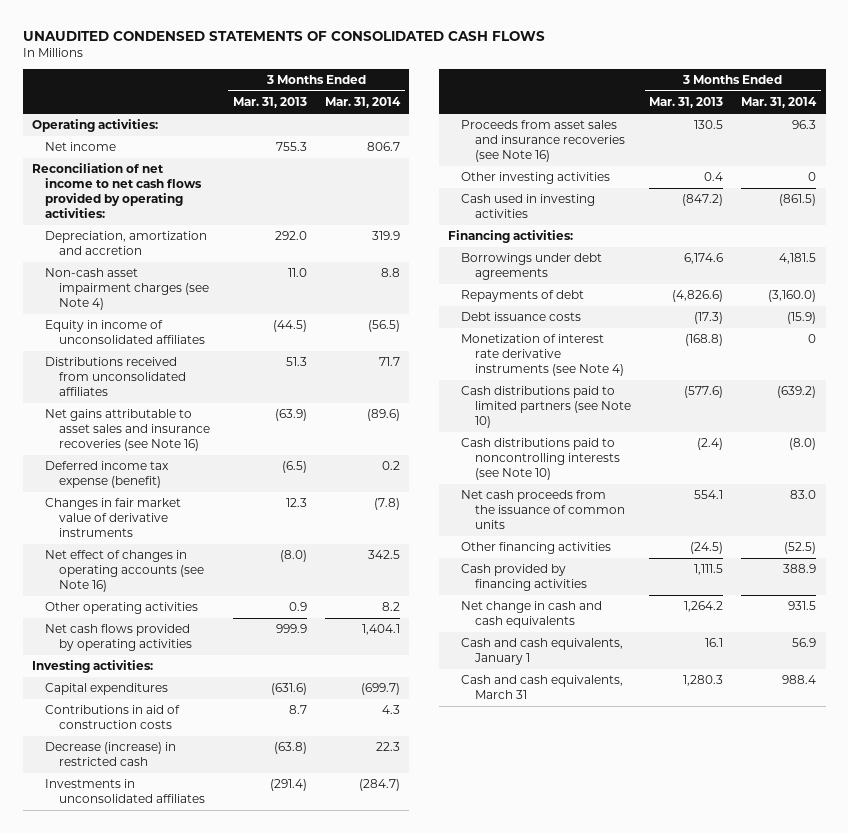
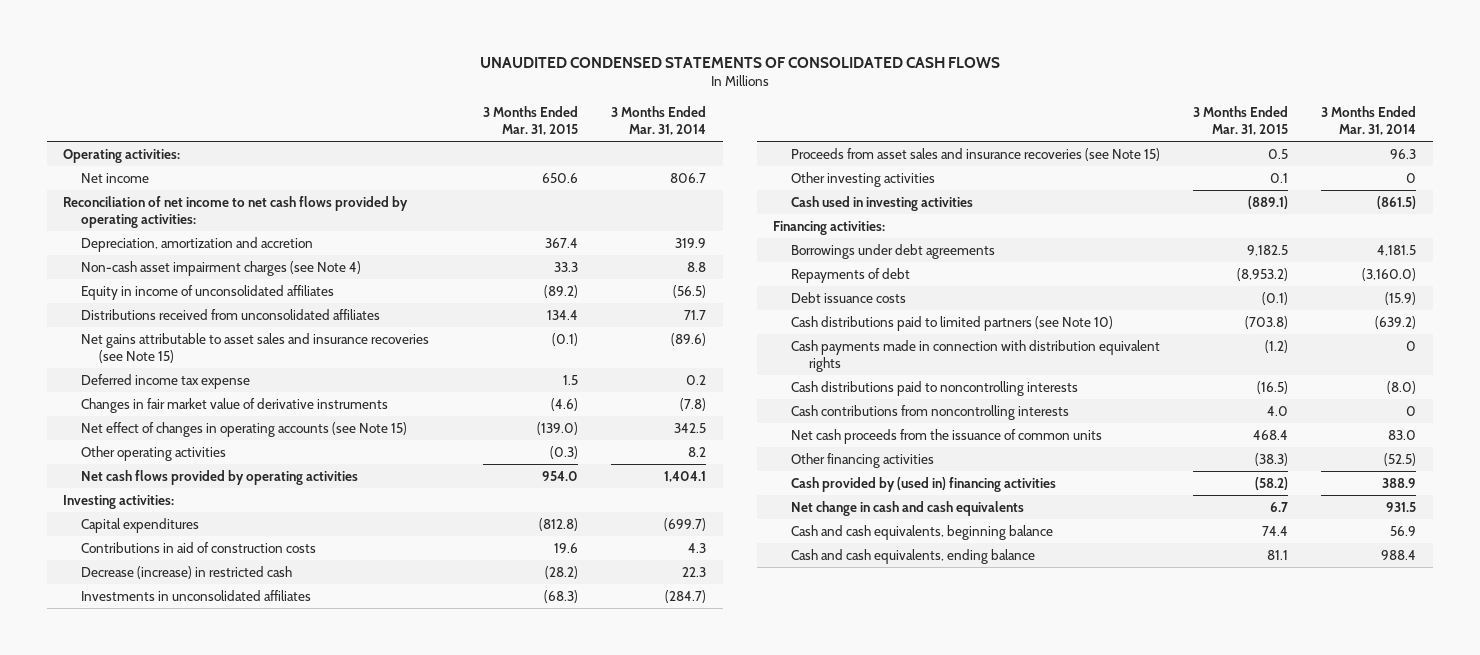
[232,97,307,109] Mar. 31, 2013 -> none
none -> [483,105,579,136] 3 Months Ended Mar. 31, 2015
[45,409,210,452] Net gains attributable to asset sales and insurance recoveries (see Note 16) -> [81,332,430,364] Net gains attributable to asset sales and insurance recoveries (see Note 15)
[45,461,170,489] Deferred income tax expense (benefit) -> [81,373,251,389] Deferred income tax expense
[45,550,204,593] Net effect of changes in operating accounts (see Note 16) -> [81,421,408,437] Net effect of changes in operating accounts (see Note 15)
[461,120,625,163] Proceeds from asset sales and insurance recoveries (see Note 16) -> [791,147,1161,161] Proceeds from asset sales and insurance recoveries (see Note 15)
[461,334,624,377] Monetization of interest rate derivative instruments (see Note 4) -> none
none -> [791,339,1161,373] Cash payments made in connection with distribution equivalent rights
[461,438,620,481] Cash distributions paid to noncontrolling interests (see Note 10) -> [791,380,1079,396] Cash distributions paid to noncontrolling interests
none -> [791,404,1070,420] Cash contributions from noncontrolling interests
[461,564,587,592] Cash provided by financing activities -> [791,476,1057,492] Cash provided by (used in) financing activities
[461,638,624,666] Cash and cash equivalents, January 1 -> [791,524,1054,540] Cash and cash equivalents, beginning balance
[461,675,624,700] Cash and cash equivalents, March 31 -> [791,548,1036,564] Cash and cash equivalents, ending balance

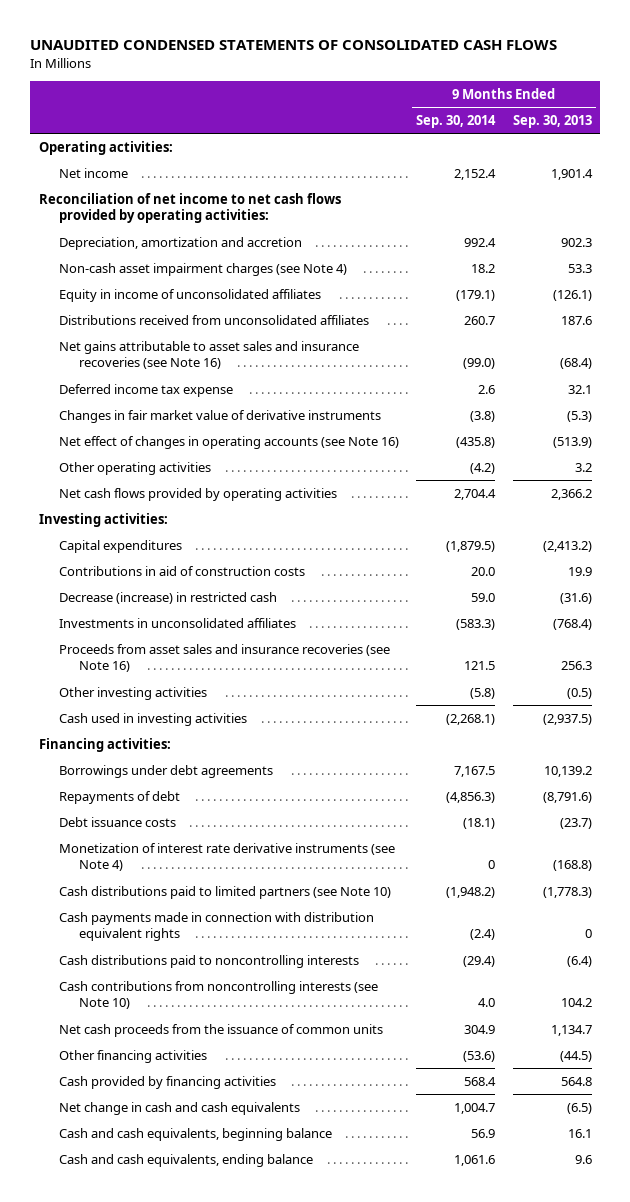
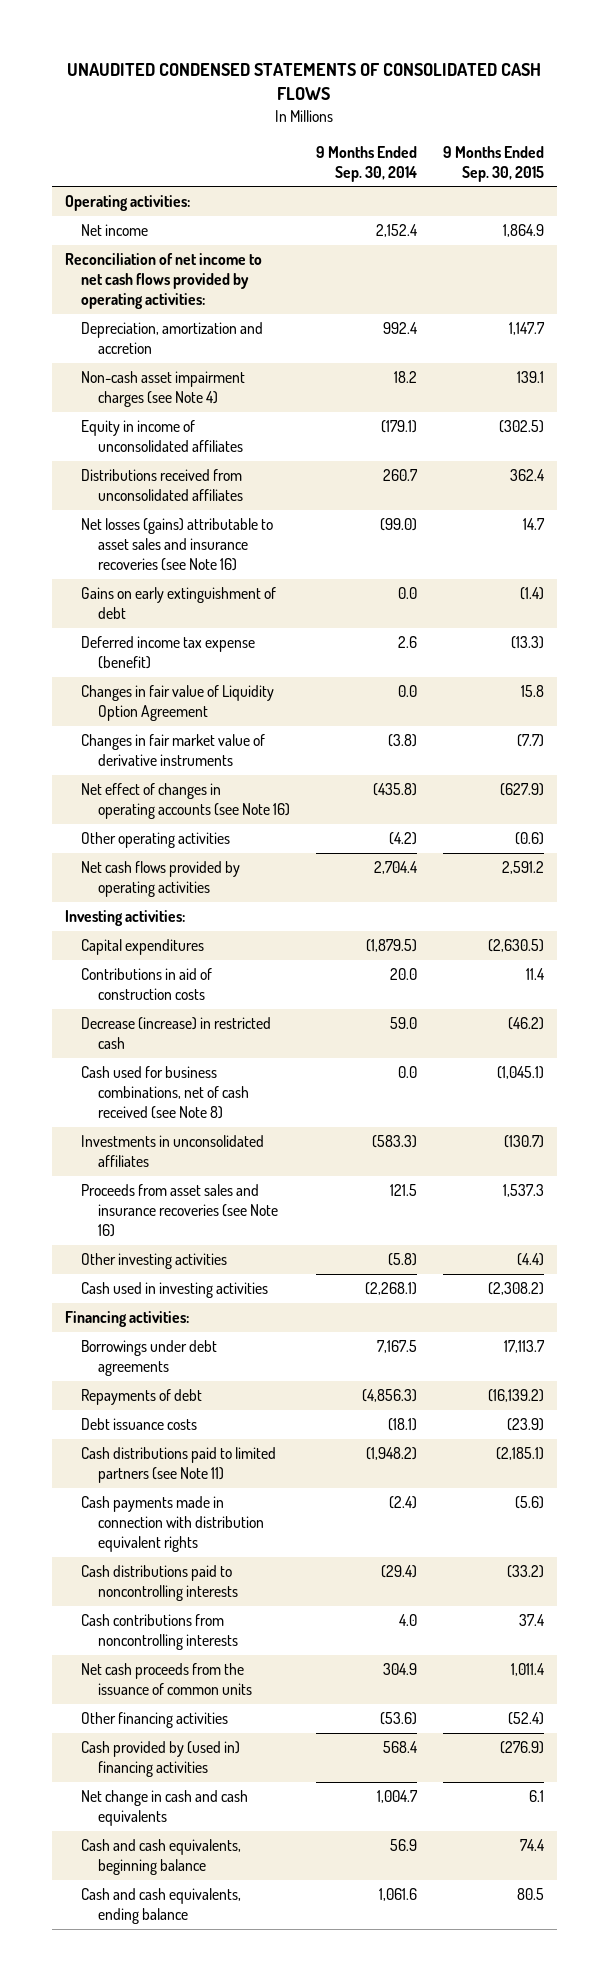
[512,114,592,128] Sep. 30, 2013 -> none
none -> [442,145,544,182] 9 Months Ended Sep. 30, 2015
[58,340,359,370] Net gains attributable to asset sales and insurance recoveries (see Note 16) -> [81,518,274,572] Net losses (gains) attributable to asset sales and insurance recoveries (see Note 16)
none -> [81,587,277,620] Gains on early extinguishment of debt
[58,383,233,397] Deferred income tax expense -> [81,636,256,670] Deferred income tax expense (benefit)
none -> [81,685,275,722] Changes in fair value of Liquidity Option Agreement
none -> [81,1066,249,1120] Cash used for business combinations, net of cash received (see Note 8)
[58,842,395,872] Monetization of interest rate derivative instruments (see Note 4) -> none
[58,885,391,899] Cash distributions paid to limited partners (see Note 10) -> [81,1447,277,1484] Cash distributions paid to limited partners (see Note 11)
[58,980,378,1010] Cash contributions from noncontrolling interests (see Note 10) -> [81,1614,238,1651] Cash contributions from noncontrolling interests
[58,1075,276,1089] Cash provided by financing activities -> [81,1741,241,1778] Cash provided by (used in) financing activities

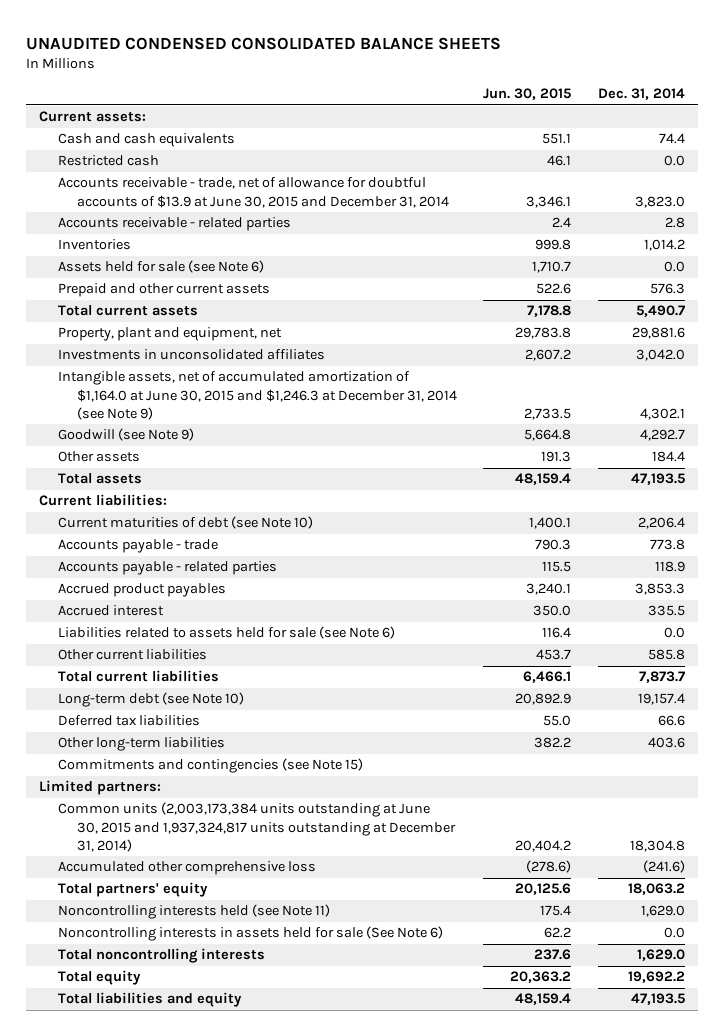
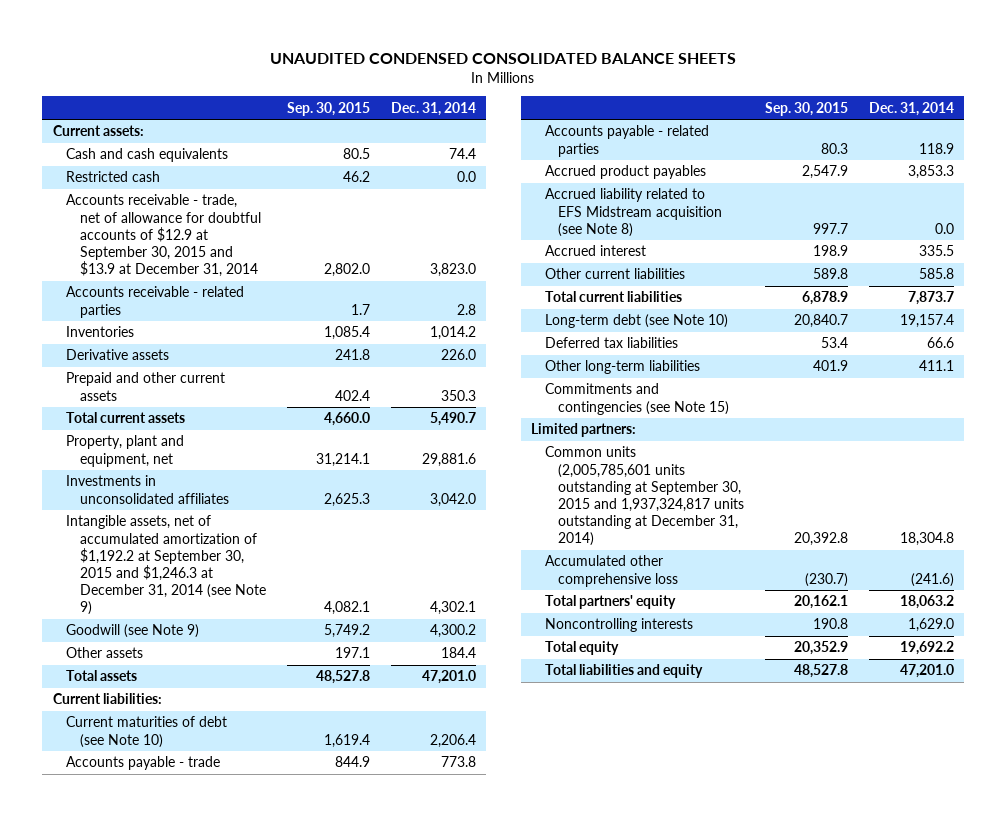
[483,88,572,101] Jun. 30, 2015 -> none
none -> [286,101,370,116] Sep. 30, 2015
[57,177,449,208] Accounts receivable - trade, net of allowance for doubtful accounts of $13.9 at June 30, 2015 and December 31, 2014 -> [66,194,262,278] Accounts receivable - trade, net of allowance for doubtful accounts of $12.9 at September 30, 2015 and $13.9 at December 31, 2014
[57,260,264,274] Assets held for sale (see Note 6) -> none
none -> [66,349,170,361] Derivative assets
[649,283,685,295] 576.3 -> [440,389,476,401] 350.3
[57,371,457,420] Intangible assets, net of accumulated amortization of $1,164.0 at June 30, 2015 and $1,246.3 at December 31, 2014 (see Note 9) -> [66,515,267,616] Intangible assets, net of accumulated amortization of $1,192.2 at September 30, 2015 and $1,246.3 at December 31, 2014 (see Note 9)
[639,429,685,442] 4,292.7 -> [429,624,476,639] 4,300.2
[630,473,685,486] 47,193.5 -> [421,670,476,685] 47,201.0
none -> [544,188,723,237] Accrued liability related to EFS Midstream acquisition (see Note 8)
[57,626,395,640] Liabilities related to assets held for sale (see Note 6) -> none
[647,737,685,749] 403.6 -> [918,360,954,372] 411.1
[57,802,456,852] Common units (2,003,173,384 units outstanding at June 30, 2015 and 1,937,324,817 units outstanding at December 31, 2014) -> [544,446,745,547] Common units (2,005,785,601 units outstanding at September 30, 2015 and 1,937,324,817 units outstanding at December 31, 2014)
[57,904,330,920] Noncontrolling interests held (see Note 11) -> none
[57,926,443,942] Noncontrolling interests in assets held for sale (See Note 6) -> none
[57,948,265,964] Total noncontrolling interests -> [544,618,693,633] Noncontrolling interests
[630,993,685,1006] 47,193.5 -> [899,664,954,679] 47,201.0

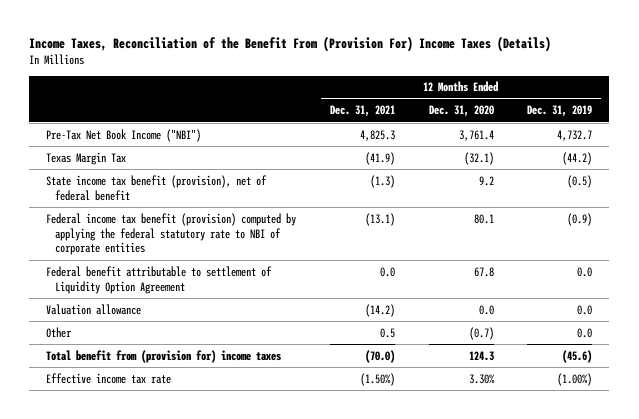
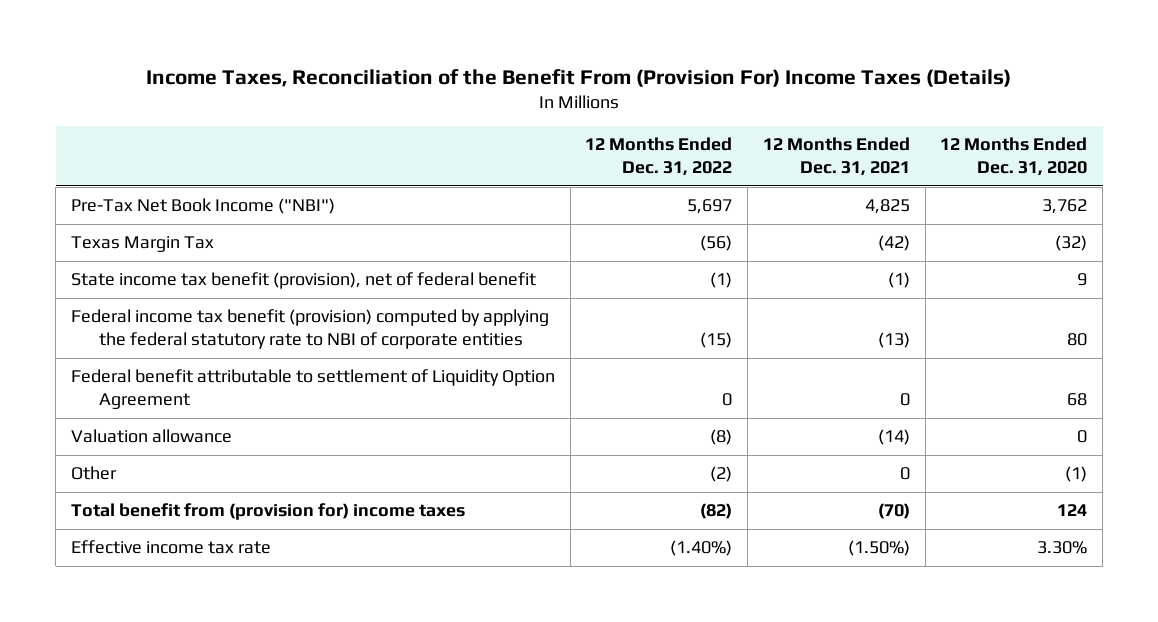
[527,105,593,118] Dec. 31, 2019 -> none
none -> [585,137,733,177] 12 Months Ended Dec. 31, 2022
[359,129,395,141] 4,825.3 -> [864,199,910,215] 4,825
[458,129,494,141] 3,761.4 -> [1042,199,1088,215] 3,762
[364,151,395,165] (41.9) -> [877,235,910,252] (42)
[463,151,494,165] (32.1) -> [1055,235,1088,252] (32)
[369,174,395,188] (1.3) -> [887,272,910,289] (1)
[478,175,494,186] 9.2 -> [1077,273,1088,287] 9
[364,212,395,226] (13.1) -> [877,332,910,349] (13)
[473,213,494,224] 80.1 -> [1067,333,1088,347] 80
[379,266,395,277] 0.0 -> [899,393,910,407] 0
[473,266,494,277] 67.8 -> [1067,393,1088,407] 68
[364,303,395,317] (14.2) -> [877,429,910,446] (14)
[478,304,494,315] 0.0 -> [1077,430,1088,444] 0
[379,327,395,338] 0.5 -> [899,467,910,481] 0
[468,326,494,340] (0.7) -> [1065,466,1088,483] (1)
[364,349,395,363] (70.0) -> [877,503,910,520] (70)
[468,350,494,361] 124.3 -> [1057,504,1088,517] 124

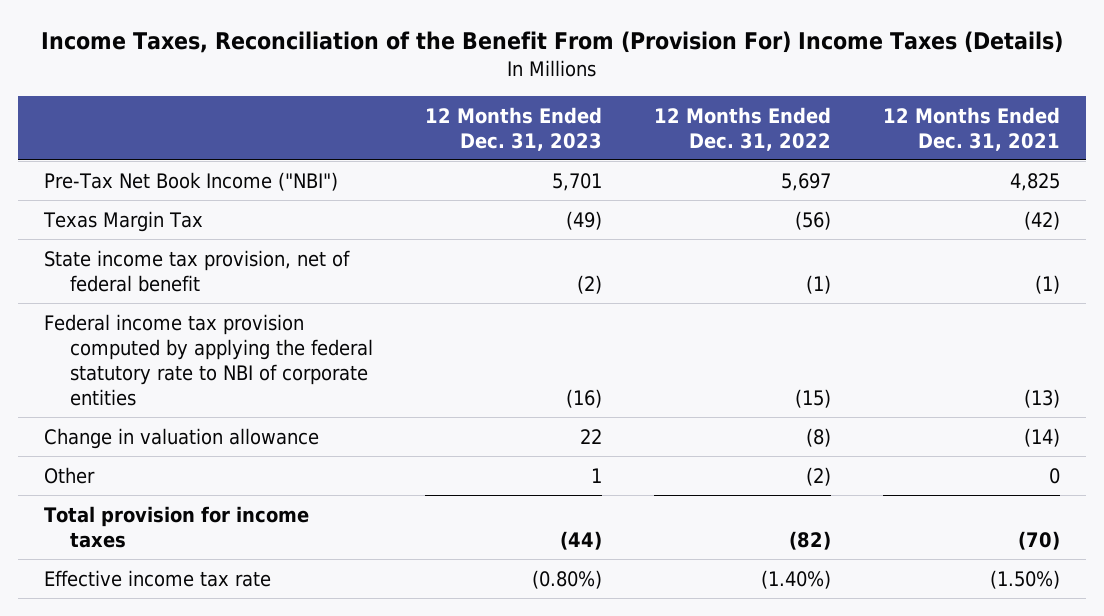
[940,137,1088,177] 12 Months Ended Dec. 31, 2020 -> none
none -> [424,106,602,151] 12 Months Ended Dec. 31, 2023
[70,369,555,410] Federal benefit attributable to settlement of Liquidity Option Agreement -> none
[70,272,536,290] State income tax benefit (provision), net of federal benefit -> [44,249,351,292] State income tax provision, net of federal benefit
[70,309,549,350] Federal income tax benefit (provision) computed by applying the federal statutory rate to NBI of corporate entities -> [44,313,373,406] Federal income tax provision computed by applying the federal statutory rate to NBI of corporate entities
[70,429,232,444] Valuation allowance -> [44,427,320,449] Change in valuation allowance
[70,503,465,521] Total benefit from (provision for) income taxes -> [44,505,310,548] Total provision for income taxes

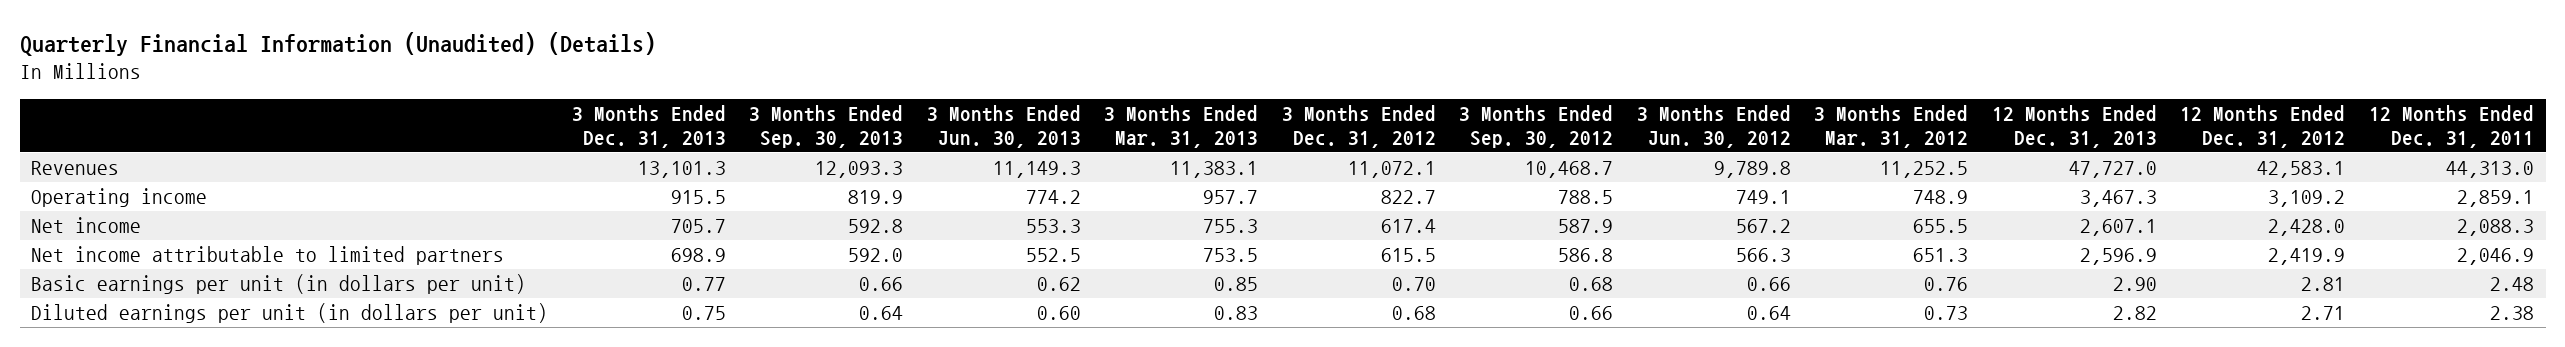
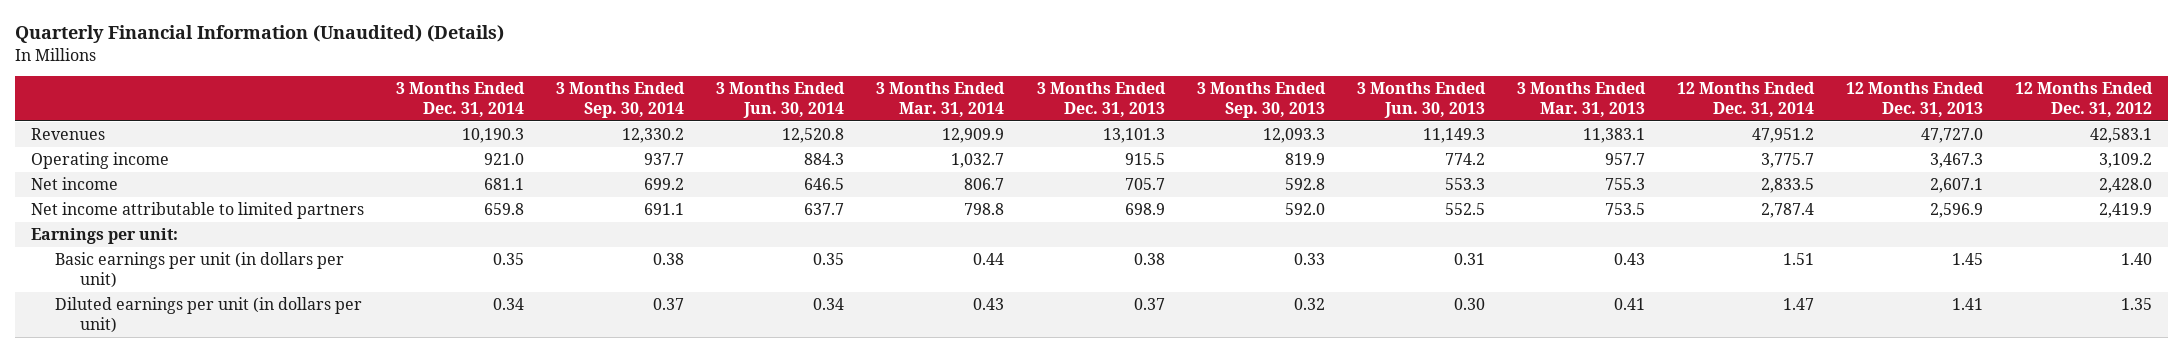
[1281,104,1436,148] 3 Months Ended Dec. 31, 2012 -> none
[1459,104,1614,148] 3 Months Ended Sep. 30, 2012 -> none
[1636,104,1791,148] 3 Months Ended Jun. 30, 2012 -> none
[1814,104,1969,148] 3 Months Ended Mar. 31, 2012 -> none
[2369,104,2535,148] 12 Months Ended Dec. 31, 2011 -> none
none -> [395,82,525,118] 3 Months Ended Dec. 31, 2014
none -> [556,82,686,119] 3 Months Ended Sep. 30, 2014
none -> [716,82,846,119] 3 Months Ended Jun. 30, 2014
none -> [876,82,1006,118] 3 Months Ended Mar. 31, 2014
none -> [1677,82,1816,118] 12 Months Ended Dec. 31, 2014
none -> [30,228,178,245] Earnings per unit:
[681,277,726,292] 0.77 -> [1133,253,1165,266] 0.38
[859,277,904,292] 0.66 -> [1293,253,1325,266] 0.33
[1036,277,1081,292] 0.62 -> [1453,253,1485,266] 0.31
[1214,277,1259,292] 0.85 -> [1613,253,1645,266] 0.43
[2112,277,2157,292] 2.90 -> [1952,253,1984,266] 1.45
[2301,277,2346,292] 2.81 -> [2121,253,2153,266] 1.40
[681,306,726,321] 0.75 -> [1133,298,1165,311] 0.37
[859,306,904,321] 0.64 -> [1293,298,1325,311] 0.32
[1036,306,1081,321] 0.60 -> [1453,298,1485,311] 0.30
[1214,306,1259,321] 0.83 -> [1613,298,1645,311] 0.41
[2112,306,2157,321] 2.82 -> [1952,298,1984,311] 1.41
[2301,306,2346,321] 2.71 -> [2121,298,2153,311] 1.35

